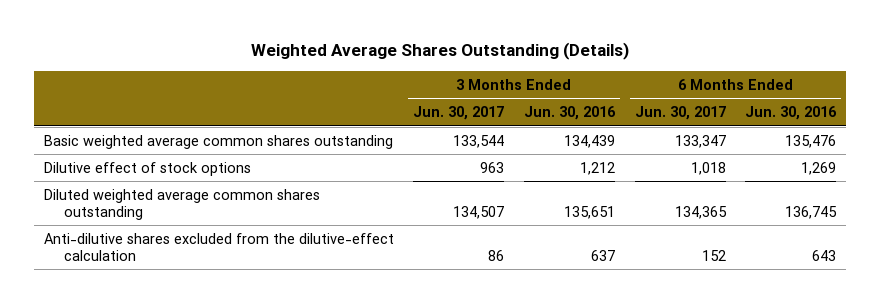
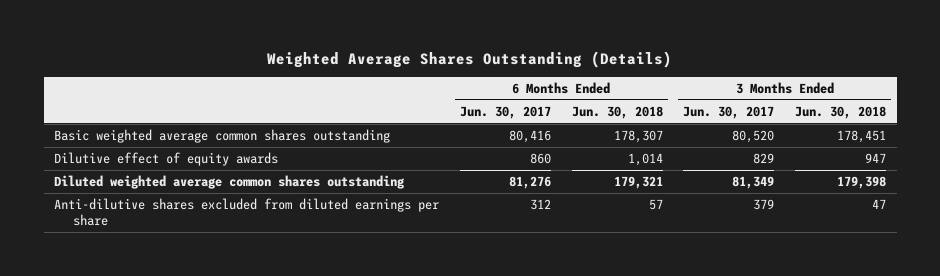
[523,106,616,121] Jun. 30, 2016 -> none
[745,106,838,121] Jun. 30, 2016 -> none
none -> [571,105,663,119] Jun. 30, 2018
none -> [795,105,887,119] Jun. 30, 2018
[453,134,505,148] 133,544 -> [732,129,775,143] 80,520
[674,134,726,148] 133,347 -> [508,129,551,143] 80,416
[43,161,251,176] Dilutive effect of stock options -> [53,151,278,166] Dilutive effect of equity awards
[480,161,505,173] 963 -> [753,152,775,164] 829
[690,161,726,175] 1,018 -> [529,152,551,164] 860
[453,205,505,219] 134,507 -> [732,175,775,189] 81,349
[674,205,727,219] 134,365 -> [508,175,551,189] 81,276
[43,232,394,261] Anti-dilutive shares excluded from the dilutive-effect calculation -> [53,197,439,227] Anti-dilutive shares excluded from diluted earnings per share
[488,249,505,261] 86 -> [753,198,775,210] 379
[701,249,726,261] 152 -> [529,198,551,210] 312

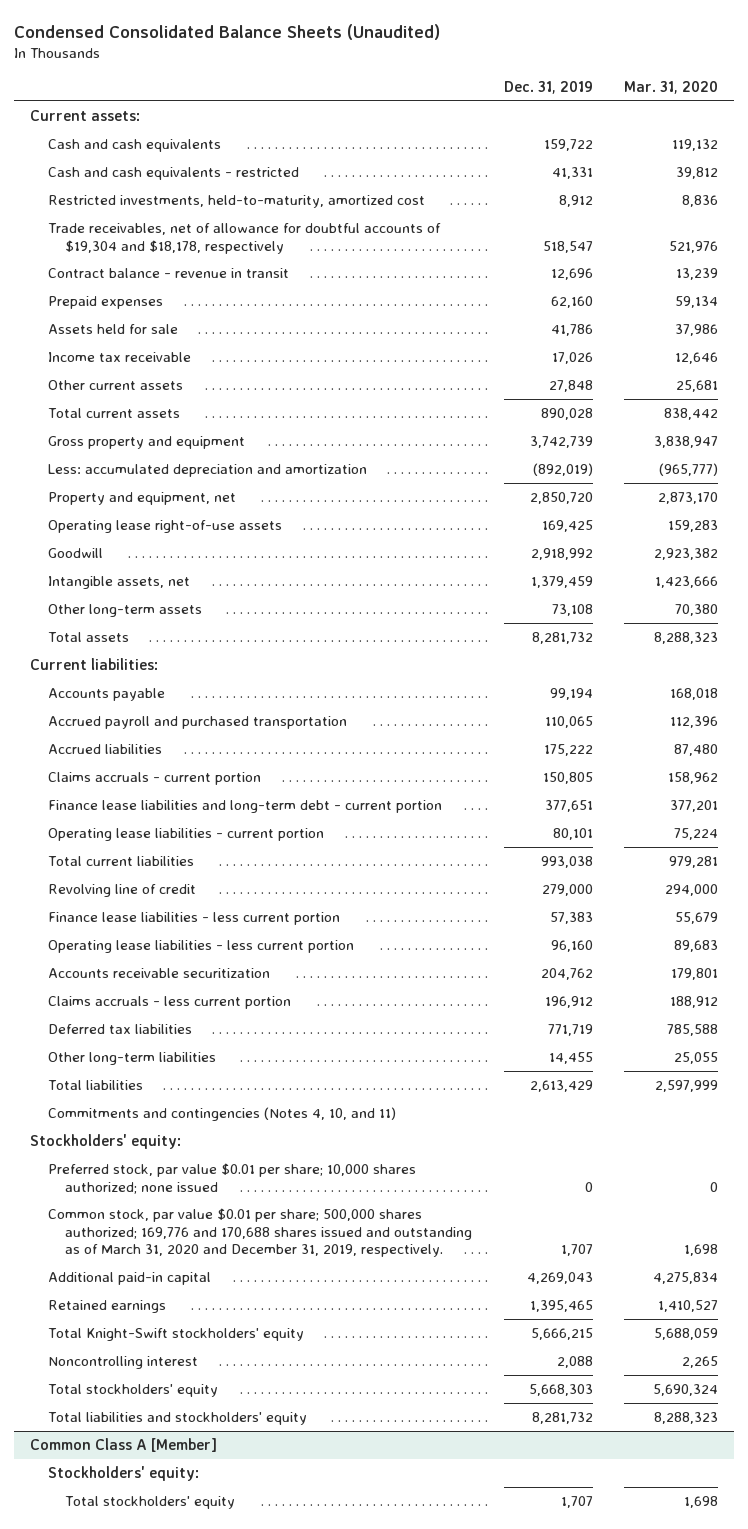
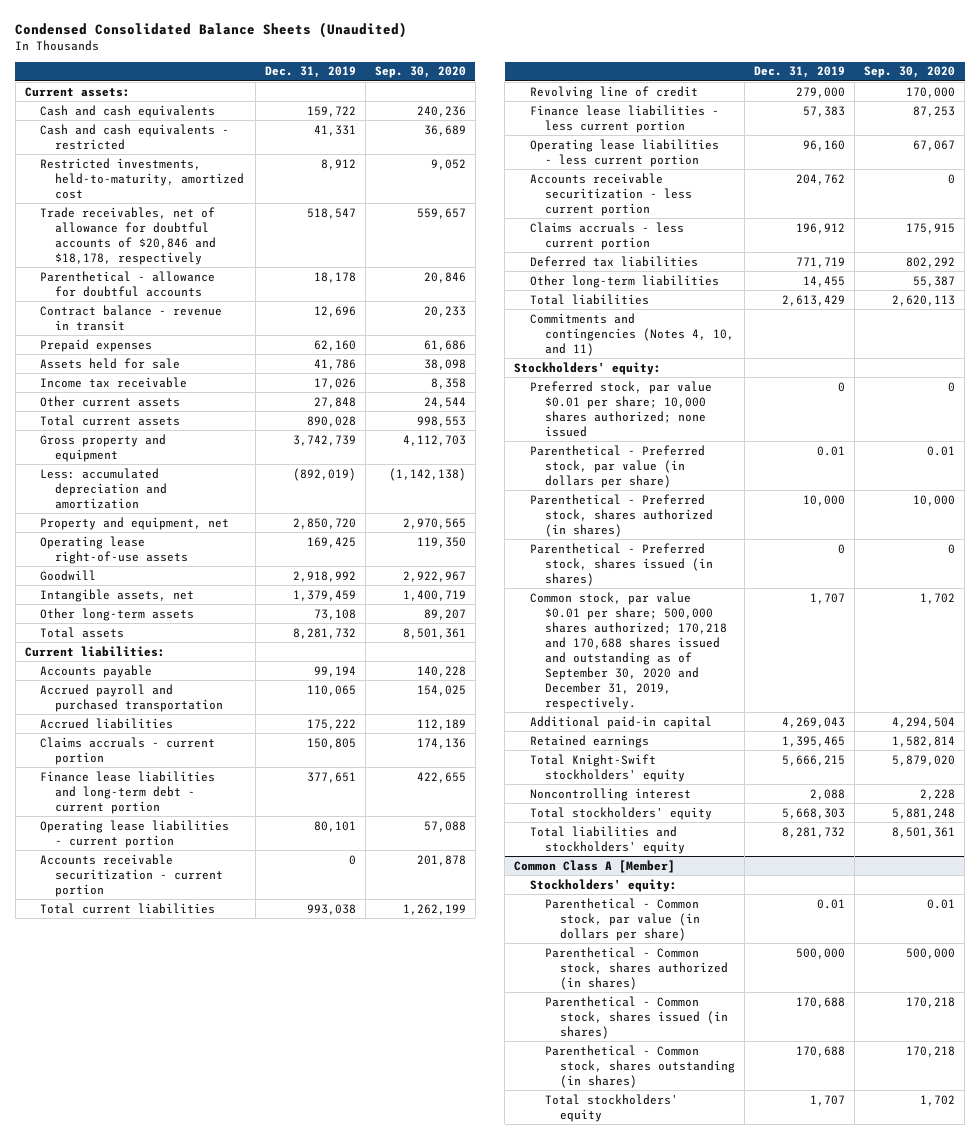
[624,80,719,94] Mar. 31, 2020 -> none
none -> [374,66,466,79] Sep. 30, 2020
[47,222,441,254] Trade receivables, net of allowance for doubtful accounts of $19,304 and $18,178, respectively -> [40,206,217,265] Trade receivables, net of allowance for doubtful accounts of $20,846 and $18,178, respectively
none -> [40,270,216,297] Parenthetical - allowance for doubtful accounts
none -> [40,853,224,897] Accounts receivable securitization - current portion
[47,967,270,978] Accounts receivable securitization -> [529,172,692,216] Accounts receivable securitization - less current portion
none -> [529,444,705,488] Parenthetical - Preferred stock, par value (in dollars per share)
none -> [529,493,713,537] Parenthetical - Preferred stock, shares authorized (in shares)
none -> [529,542,713,586] Parenthetical - Preferred stock, shares issued (in shares)
[47,1207,473,1258] Common stock, par value $0.01 per share; 500,000 shares authorized; 169,776 and 170,688 shares issued and outstanding as of March 31, 2020 and December 31, 2019, respectively. -> [529,591,727,710] Common stock, par value $0.01 per share; 500,000 shares authorized; 170,218 and 170,688 shares issued and outstanding as of September 30, 2020 and December 31, 2019, respectively.
none -> [544,897,700,941] Parenthetical - Common stock, par value (in dollars per share)
none -> [544,946,728,990] Parenthetical - Common stock, shares authorized (in shares)
none -> [544,995,728,1039] Parenthetical - Common stock, shares issued (in shares)
none -> [544,1044,735,1088] Parenthetical - Common stock, shares outstanding (in shares)

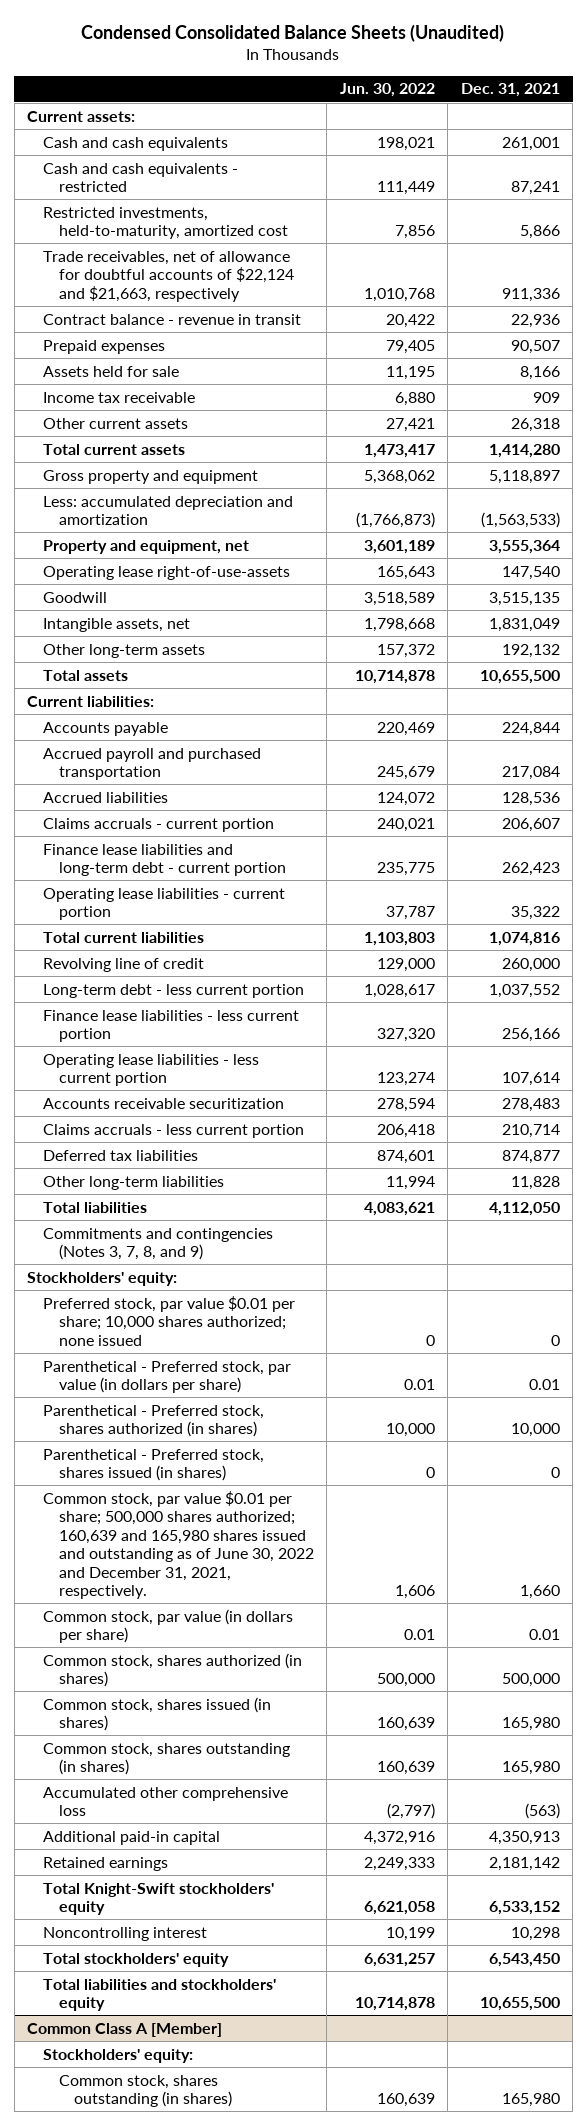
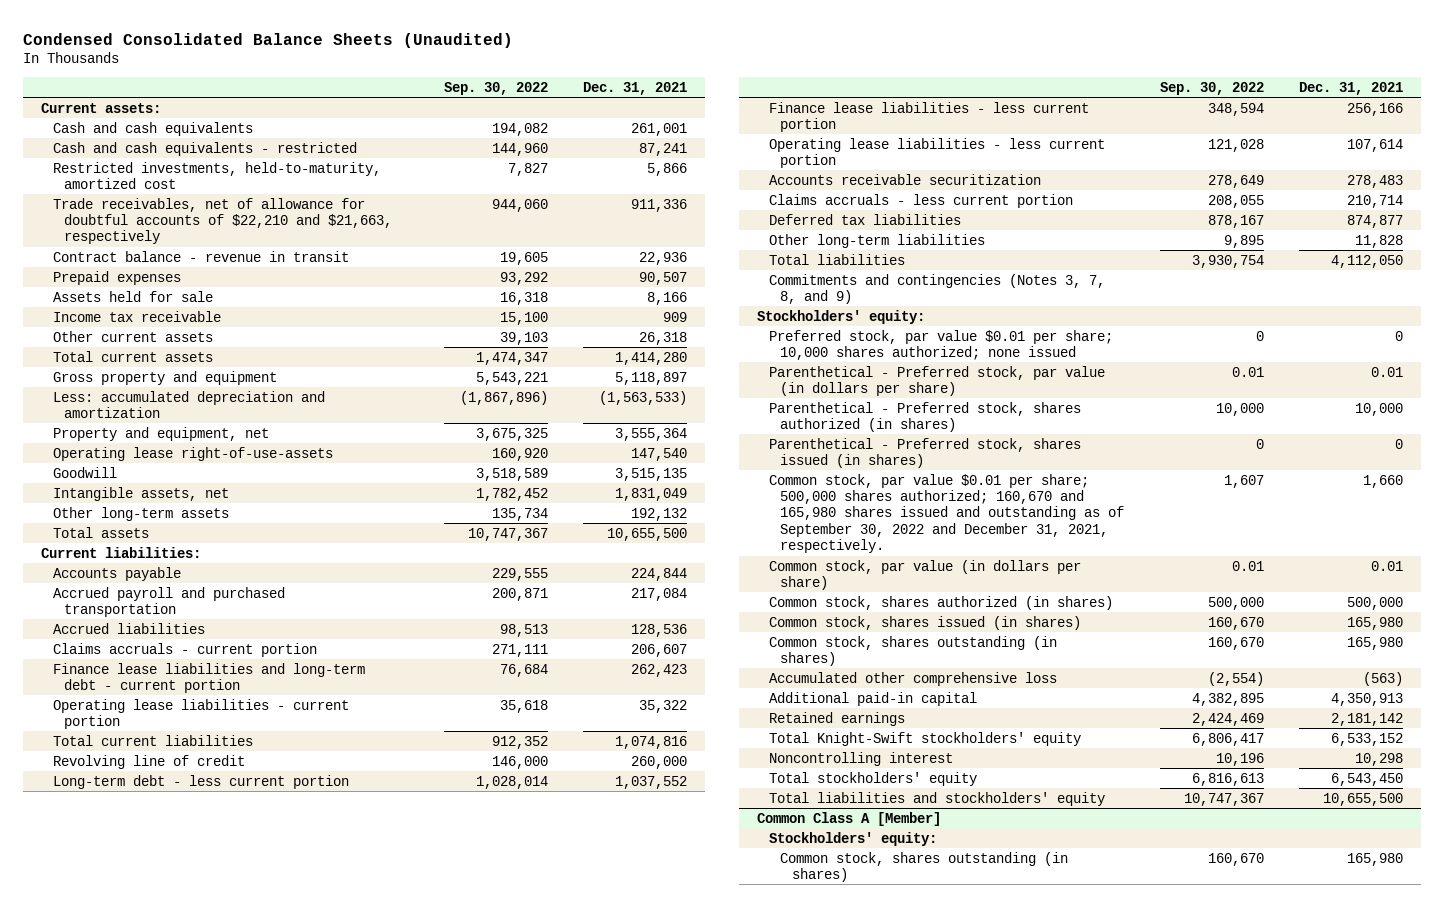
[339,83,435,98] Jun. 30, 2022 -> none
none -> [443,81,548,95] Sep. 30, 2022
[42,250,294,302] Trade receivables, net of allowance for doubtful accounts of $22,124 and $21,663, respectively -> [52,197,393,245] Trade receivables, net of allowance for doubtful accounts of $22,210 and $21,663, respectively
[42,1490,314,1600] Common stock, par value $0.01 per share; 500,000 shares authorized; 160,639 and 165,980 shares issued and outstanding as of June 30, 2022 and December 31, 2021, respectively. -> [768,473,1125,554] Common stock, par value $0.01 per share; 500,000 shares authorized; 160,670 and 165,980 shares issued and outstanding as of September 30, 2022 and December 31, 2021, respectively.

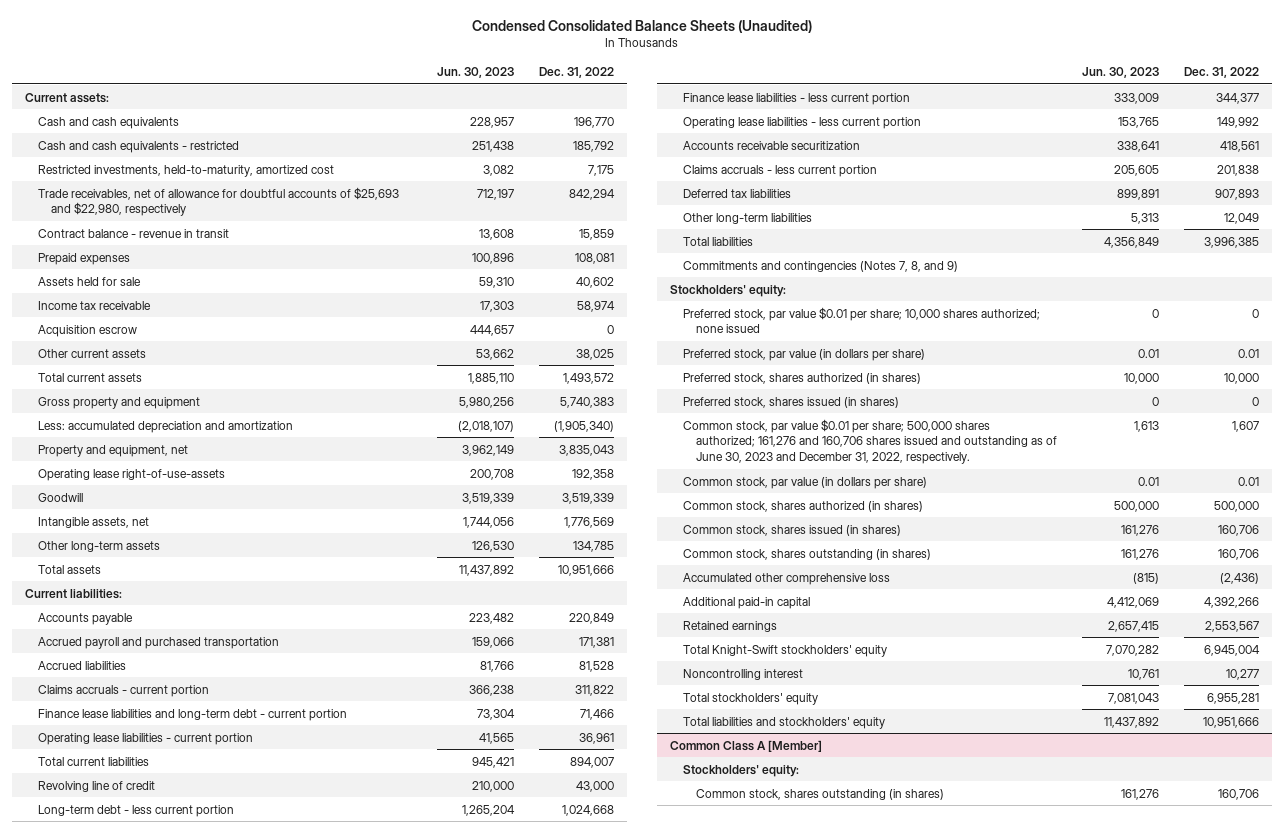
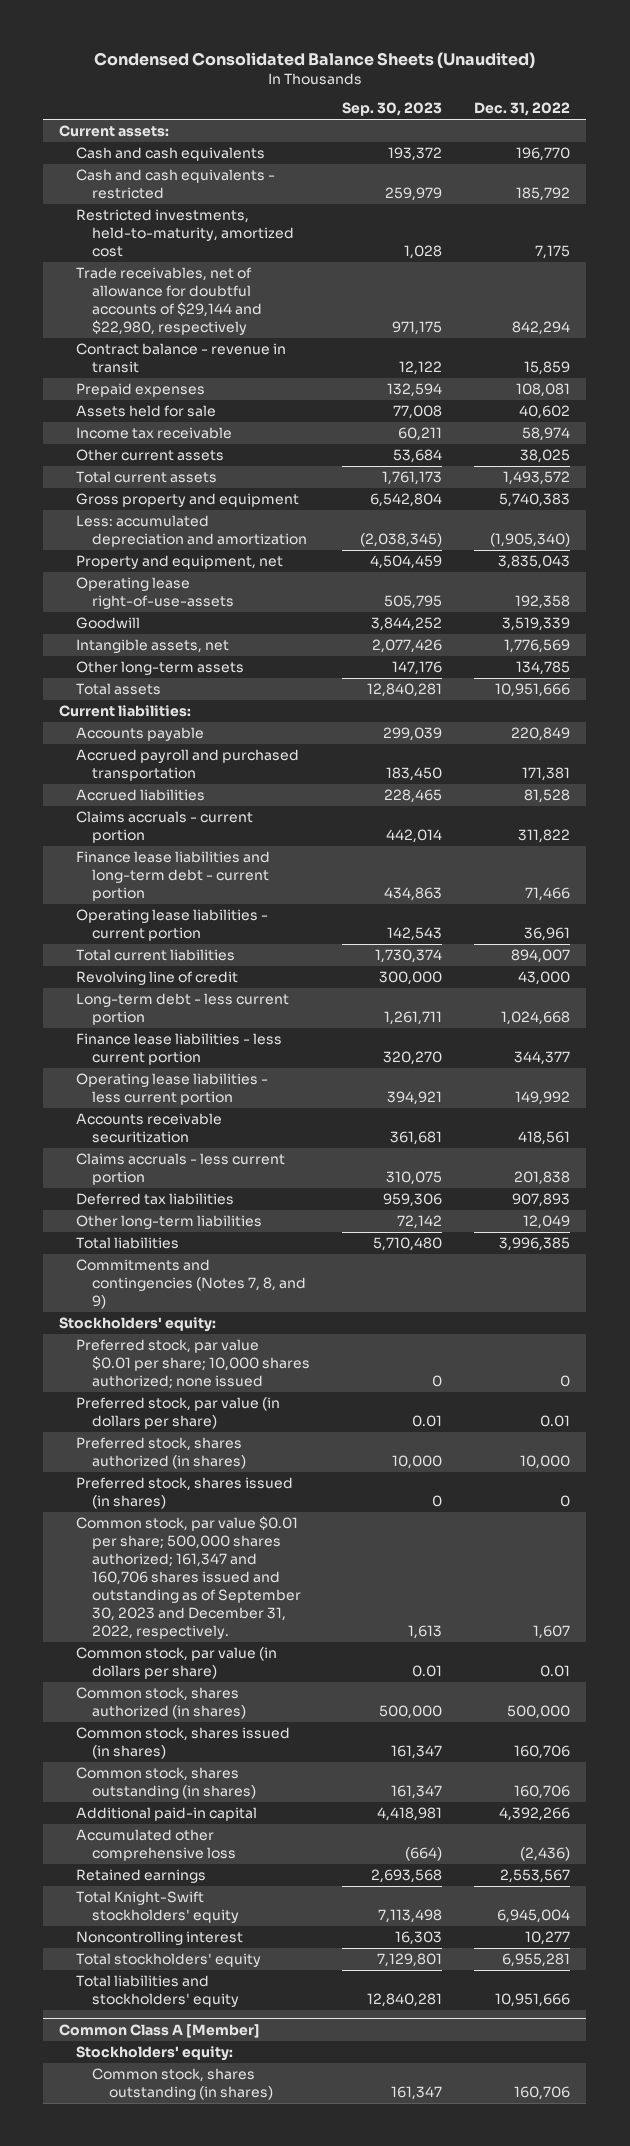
[436,67,514,79] Jun. 30, 2023 -> none
none -> [342,102,443,117] Sep. 30, 2023
[37,186,399,217] Trade receivables, net of allowance for doubtful accounts of $25,693 and $22,980, respectively -> [75,266,263,335] Trade receivables, net of allowance for doubtful accounts of $29,144 and $22,980, respectively
[37,324,137,337] Acquisition escrow -> none
[682,418,1057,465] Common stock, par value $0.01 per share; 500,000 shares authorized; 161,276 and 160,706 shares issued and outstanding as of June 30, 2023 and December 31, 2022, respectively. -> [75,1515,302,1639] Common stock, par value $0.01 per share; 500,000 shares authorized; 161,347 and 160,706 shares issued and outstanding as of September 30, 2023 and December 31, 2022, respectively.
[682,572,890,585] Accumulated other comprehensive loss -> [75,1828,237,1861] Accumulated other comprehensive loss

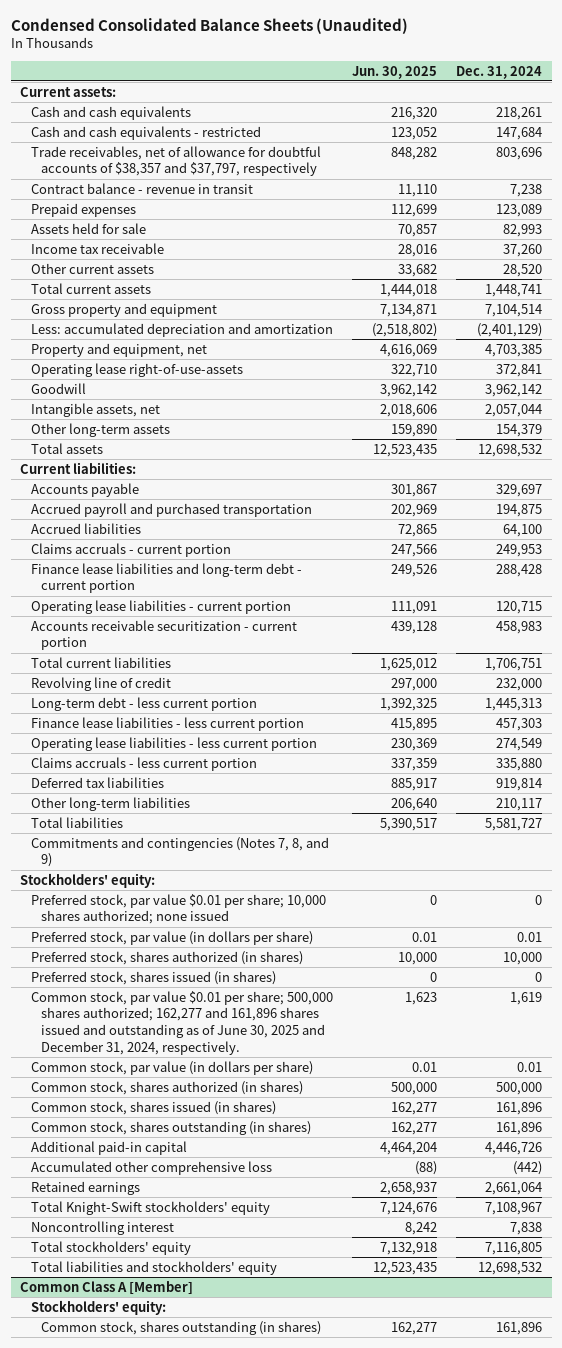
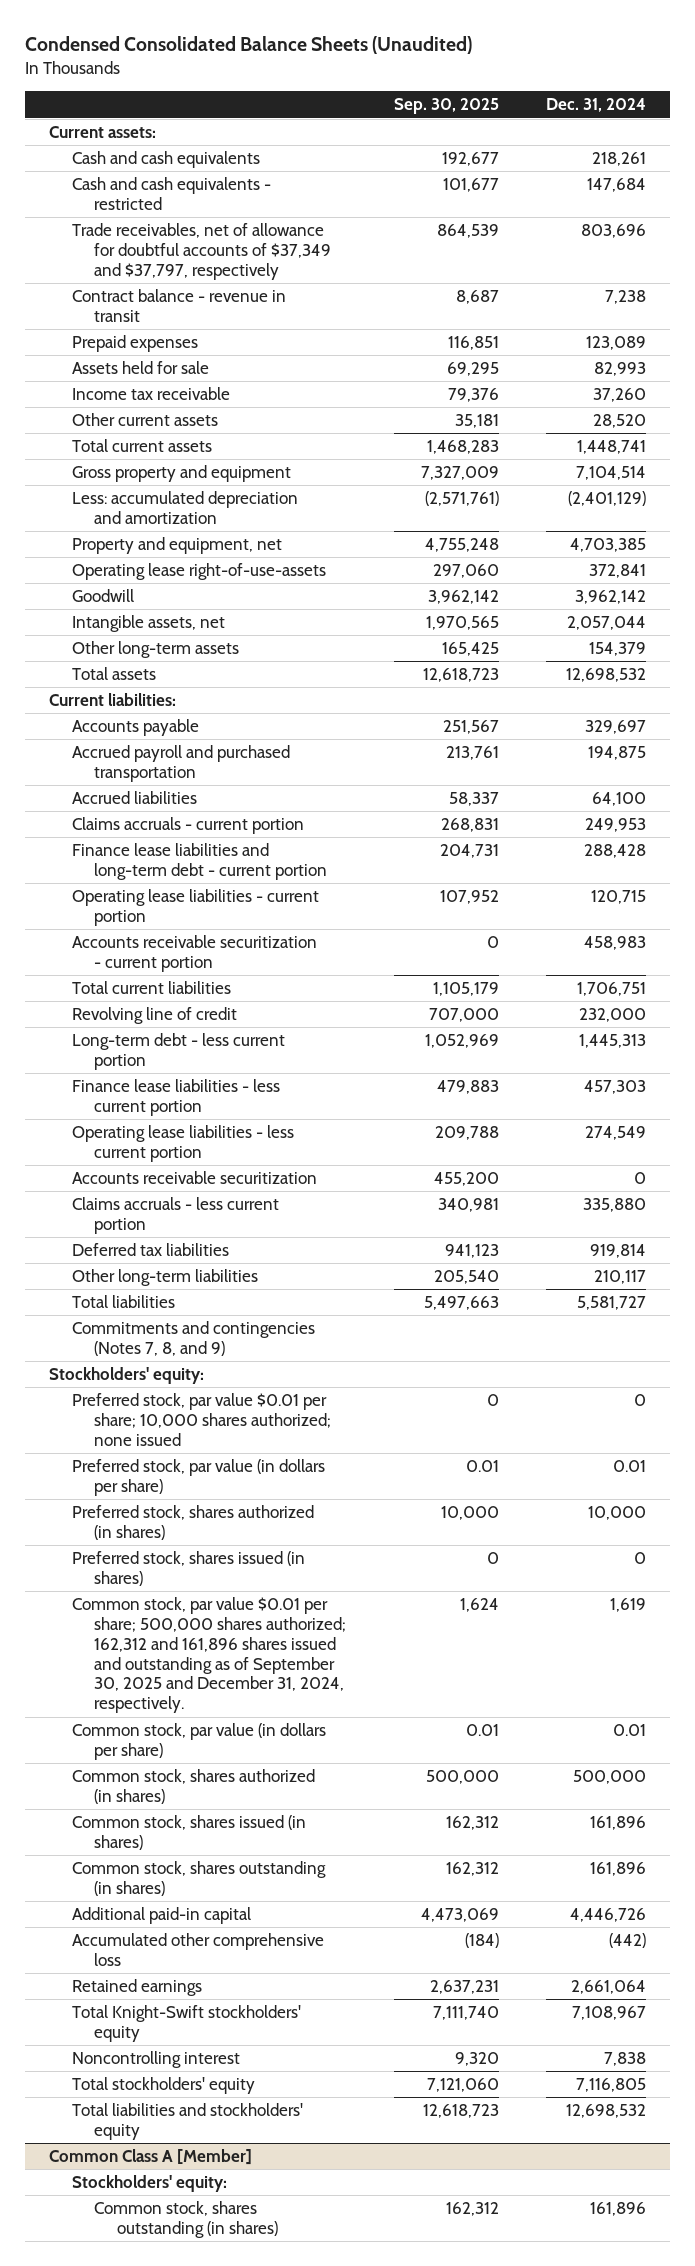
[351,65,437,79] Jun. 30, 2025 -> none
none -> [393,98,499,115] Sep. 30, 2025
[30,145,321,177] Trade receivables, net of allowance for doubtful accounts of $38,357 and $37,797, respectively -> [71,223,332,280] Trade receivables, net of allowance for doubtful accounts of $37,349 and $37,797, respectively
none -> [71,1171,317,1185] Accounts receivable securitization
[30,990,333,1055] Common stock, par value $0.01 per share; 500,000 shares authorized; 162,277 and 161,896 shares issued and outstanding as of June 30, 2025 and December 31, 2024, respectively. -> [71,1597,347,1714] Common stock, par value $0.01 per share; 500,000 shares authorized; 162,312 and 161,896 shares issued and outstanding as of September 30, 2025 and December 31, 2024, respectively.

